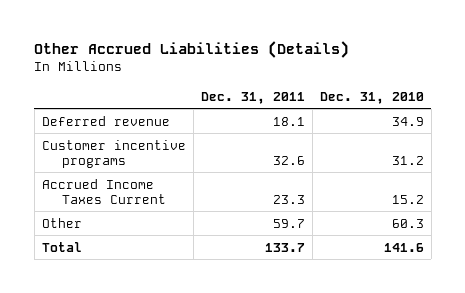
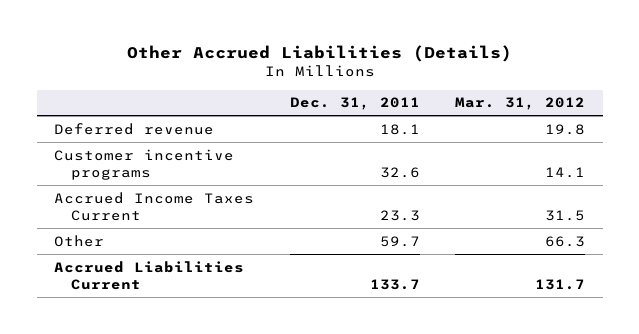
[319,91,424,104] Dec. 31, 2010 -> none
none -> [455,97,586,111] Mar. 31, 2012
[41,241,82,252] Total -> [54,260,245,290] Accrued Liabilities Current

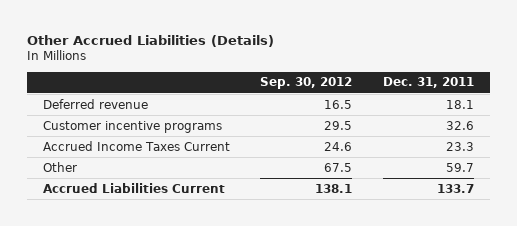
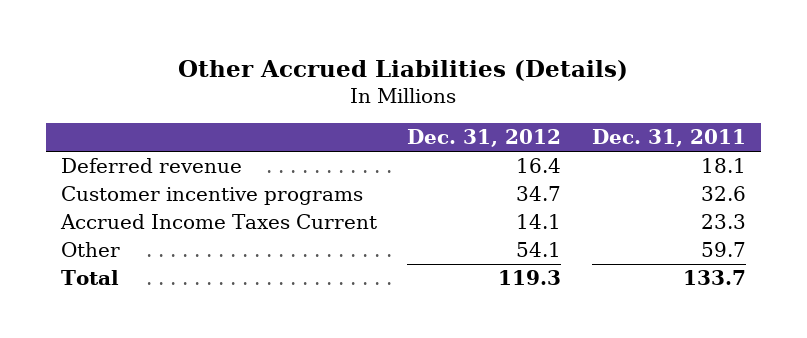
[260,77,353,90] Sep. 30, 2012 -> none
none -> [407,129,562,148] Dec. 31, 2012
[42,182,225,193] Accrued Liabilities Current -> [61,270,120,286] Total

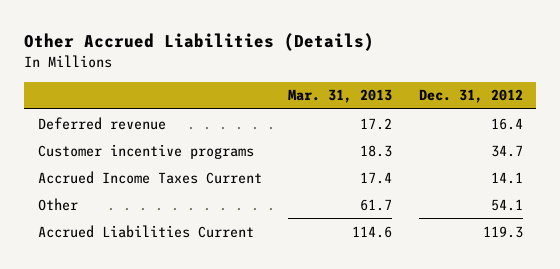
[591,129,746,148] Dec. 31, 2011 -> none
none -> [288,89,393,104] Mar. 31, 2013
[61,270,120,286] Total -> [37,224,254,238] Accrued Liabilities Current

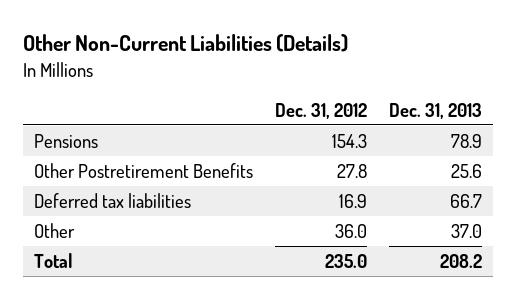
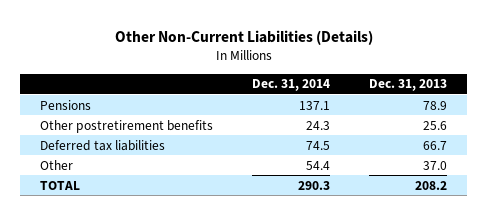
[274,102,367,119] Dec. 31, 2012 -> none
none -> [252,79,331,92] Dec. 31, 2014
[33,162,253,178] Other Postretirement Benefits -> [39,119,213,133] Other postretirement benefits
[33,252,73,268] Total -> [39,180,80,190] TOTAL

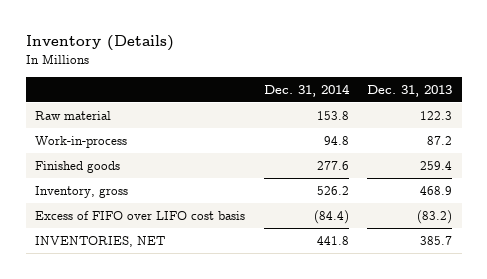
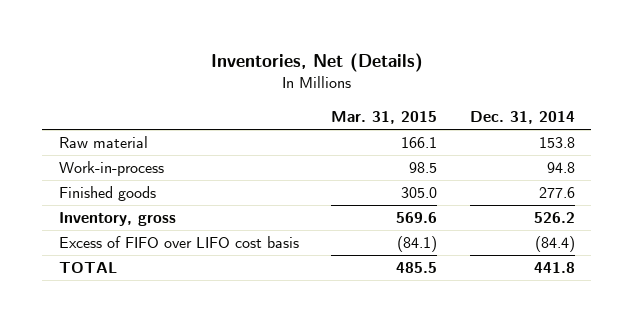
[25,34,174,51] Inventory (Details) -> [210,52,423,72] Inventories, Net (Details)
[367,84,453,97] Dec. 31, 2013 -> none
none -> [331,111,438,125] Mar. 31, 2015
[34,236,165,248] INVENTORIES, NET -> [58,262,117,274] TOTAL

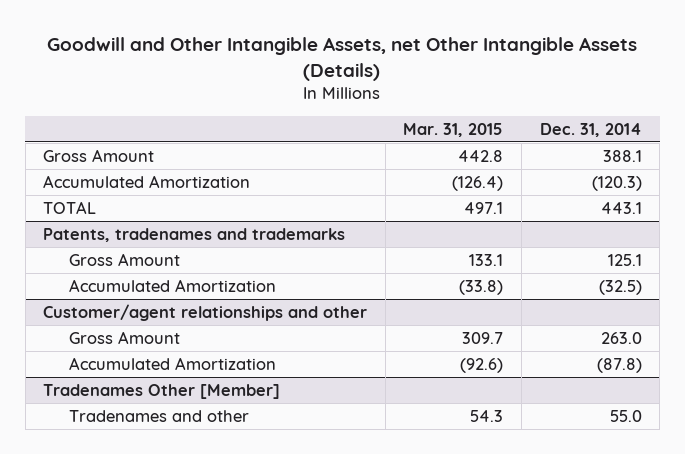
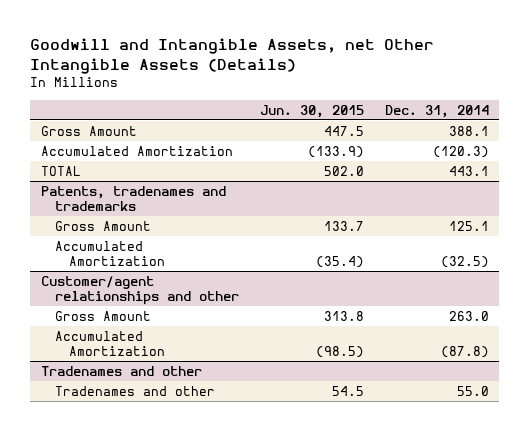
[47,36,638,81] Goodwill and Other Intangible Assets, net Other Intangible Assets (Details) -> [30,38,435,75] Goodwill and Intangible Assets, net Other Intangible Assets (Details)
[403,122,504,137] Mar. 31, 2015 -> none
none -> [259,104,364,118] Jun. 30, 2015
[43,383,281,399] Tradenames Other [Member] -> [40,365,202,376] Tradenames and other

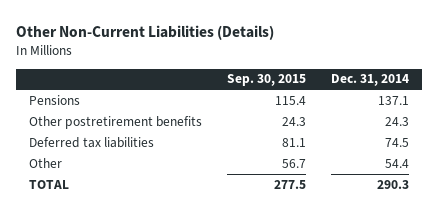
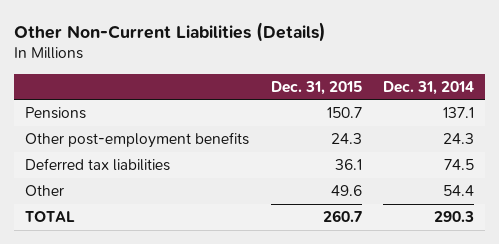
[226,74,306,87] Sep. 30, 2015 -> none
none -> [270,80,362,95] Dec. 31, 2015
[28,115,202,129] Other postretirement benefits -> [24,132,249,149] Other post-employment benefits

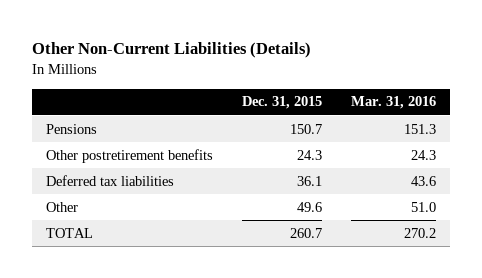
[383,80,475,95] Dec. 31, 2014 -> none
none -> [351,96,437,110] Mar. 31, 2016
[24,132,249,149] Other post-employment benefits -> [46,148,214,163] Other postretirement benefits

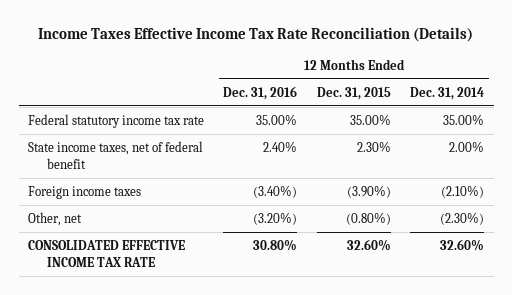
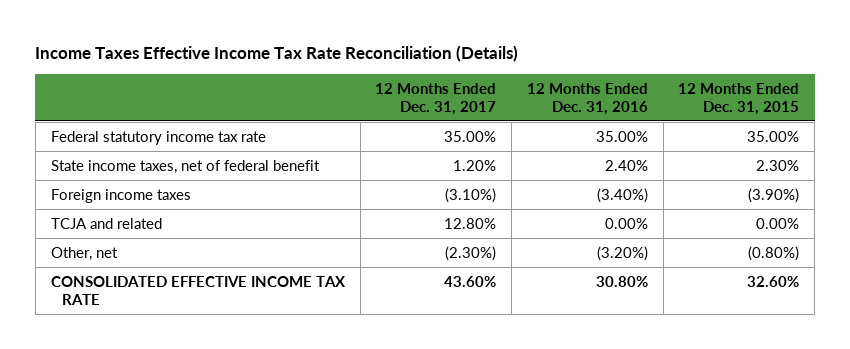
[409,86,484,100] Dec. 31, 2014 -> none
none -> [375,82,497,115] 12 Months Ended Dec. 31, 2017
none -> [50,217,162,229] TCJA and related

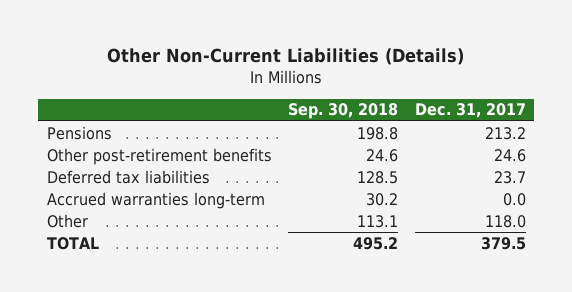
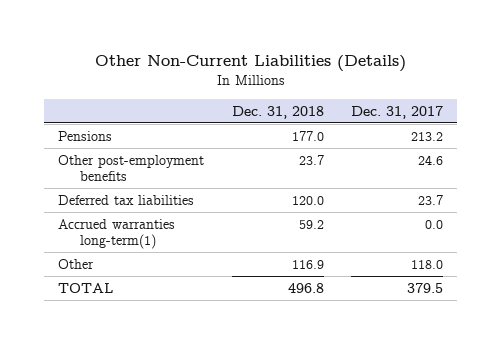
[288,103,399,120] Sep. 30, 2018 -> none
none -> [231,105,324,119] Dec. 31, 2018
[46,147,272,165] Other post-retirement benefits -> [58,154,205,182] Other post-employment benefits
[46,191,265,209] Accrued warranties long-term -> [58,218,176,250] Accrued warranties long-term(1)

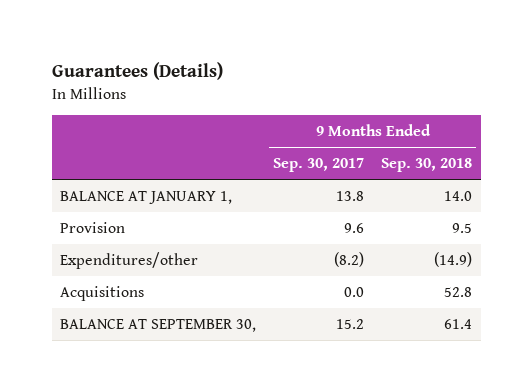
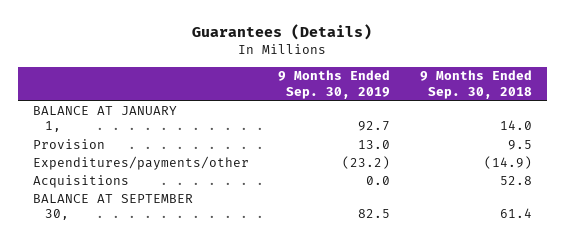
[273,158,365,173] Sep. 30, 2017 -> none
none -> [278,70,391,99] 9 Months Ended Sep. 30, 2019
[60,252,199,270] Expenditures/other -> [32,155,249,170] Expenditures/payments/other

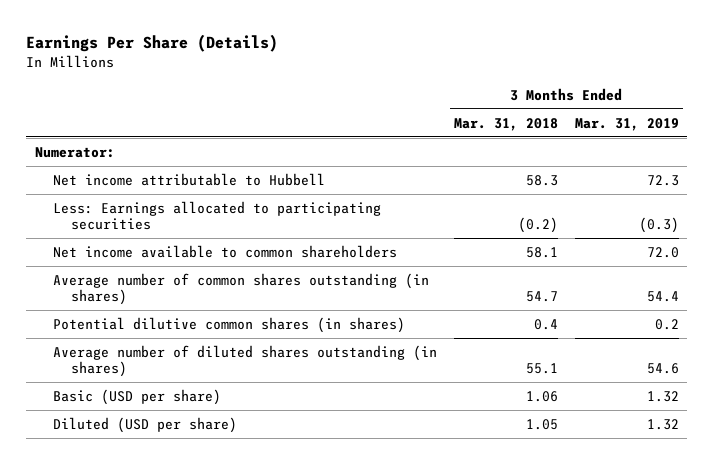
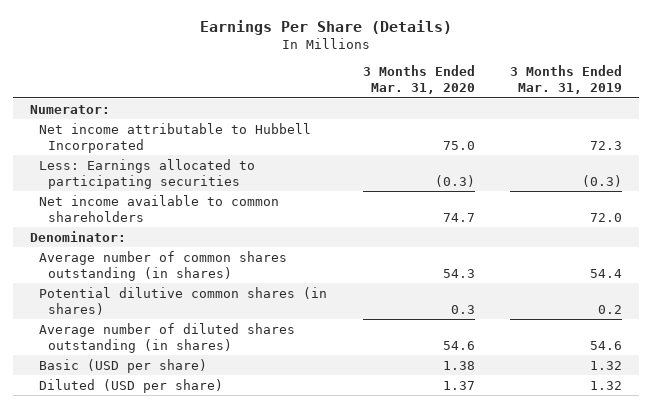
[453,117,558,131] Mar. 31, 2018 -> none
none -> [362,65,475,95] 3 Months Ended Mar. 31, 2020
[53,172,326,186] Net income attributable to Hubbell -> [39,122,312,153] Net income attributable to Hubbell Incorporated
none -> [30,230,127,242] Denominator:

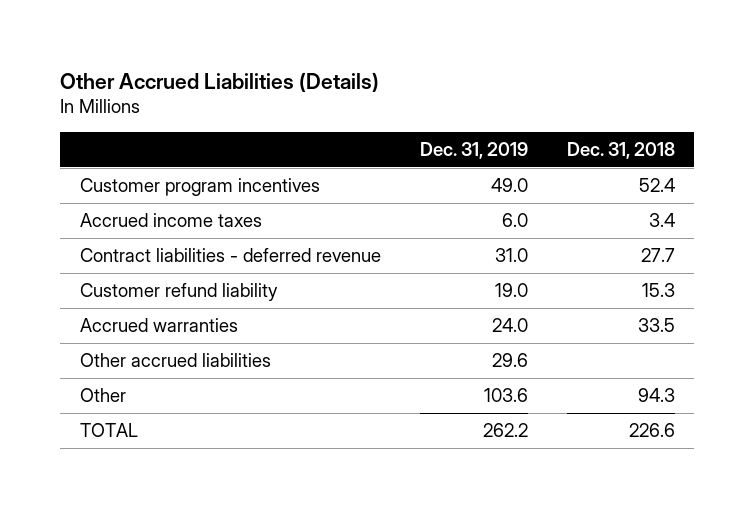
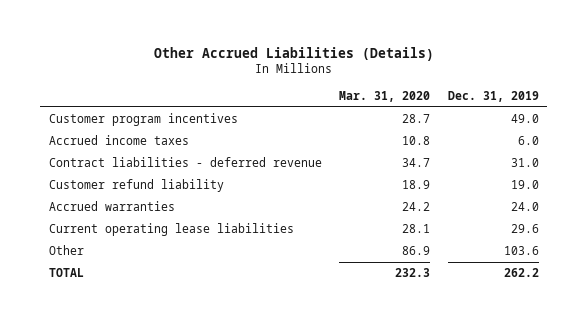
[566,141,675,159] Dec. 31, 2018 -> none
none -> [339,90,431,102] Mar. 31, 2020
[79,353,271,368] Other accrued liabilities -> [48,222,294,236] Current operating lease liabilities

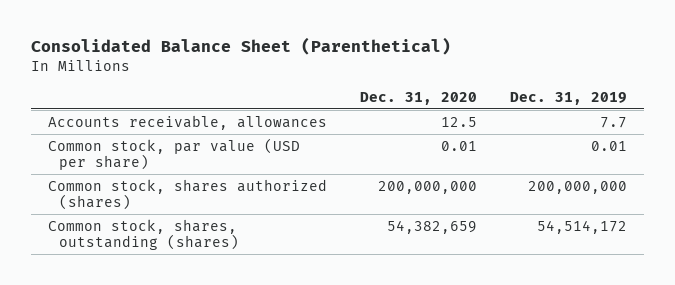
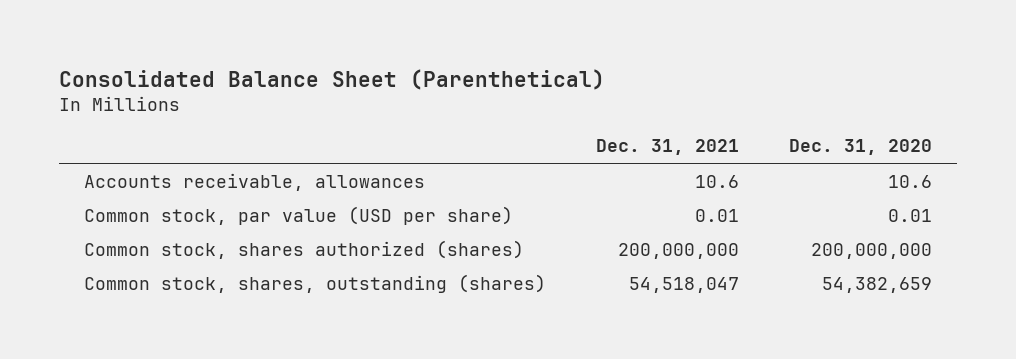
[510,91,628,105] Dec. 31, 2019 -> none
none -> [596,139,740,156] Dec. 31, 2021
[440,116,477,127] 12.5 -> [888,174,933,188] 10.6

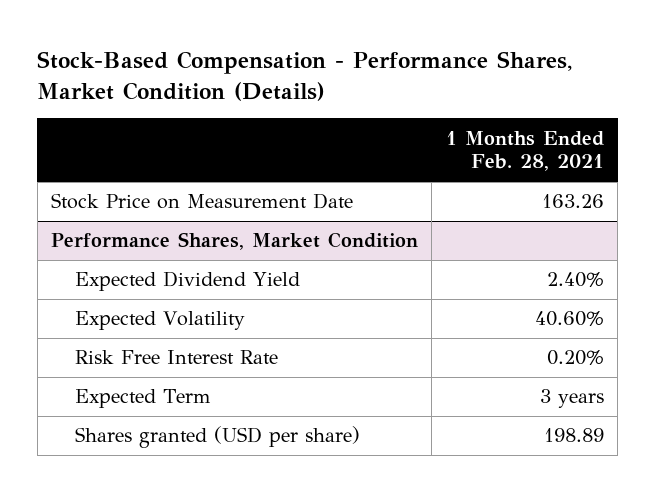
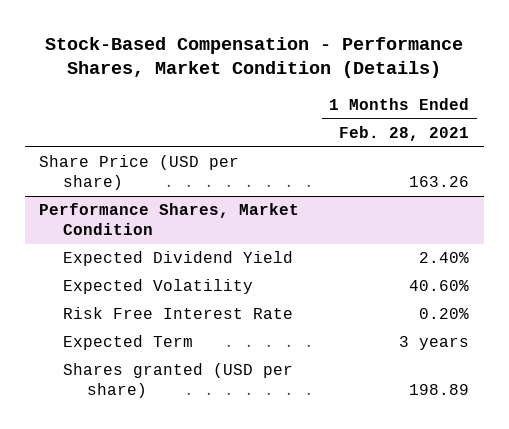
[50,193,353,210] Stock Price on Measurement Date -> [39,155,240,191] Share Price (USD per share)

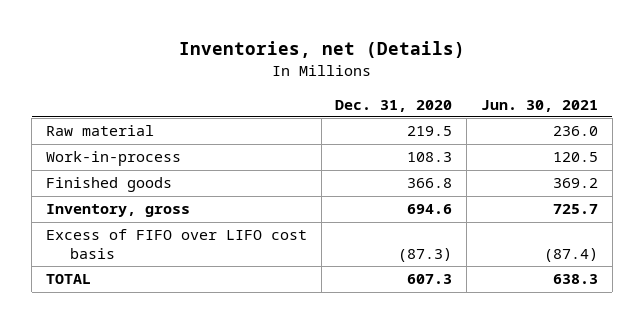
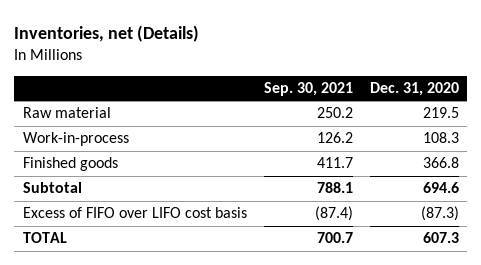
[480,99,598,112] Jun. 30, 2021 -> none
none -> [263,82,353,97] Sep. 30, 2021
[46,204,191,218] Inventory, gross -> [22,182,82,194] Subtotal

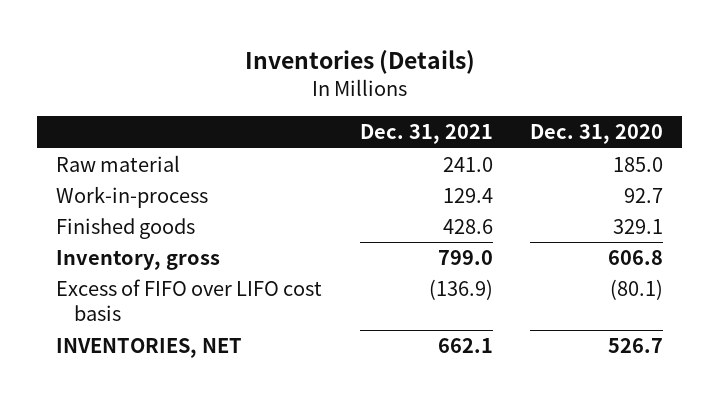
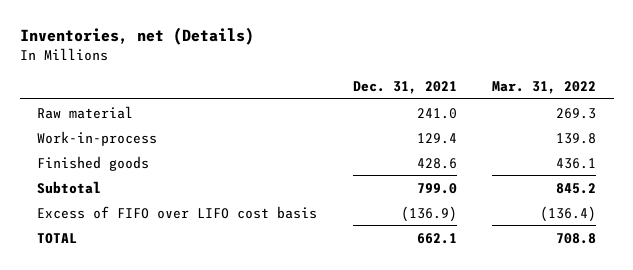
[244,49,475,74] Inventories (Details) -> [19,27,254,46] Inventories, net (Details)
[530,124,664,145] Dec. 31, 2020 -> none
none -> [492,81,597,95] Mar. 31, 2022
[56,250,221,271] Inventory, gross -> [37,180,102,194] Subtotal
[56,338,243,359] INVENTORIES, NET -> [37,232,78,244] TOTAL

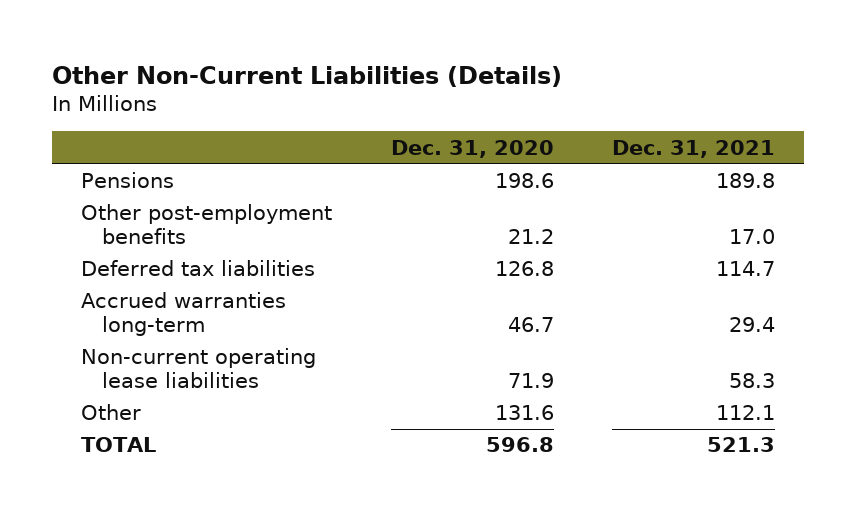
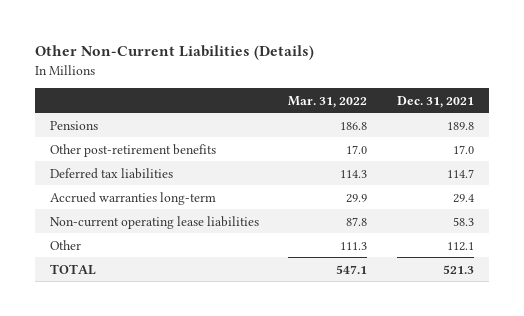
[390,139,554,158] Dec. 31, 2020 -> none
none -> [288,95,368,108] Mar. 31, 2022
[81,204,333,245] Other post-employment benefits -> [49,143,216,157] Other post-retirement benefits

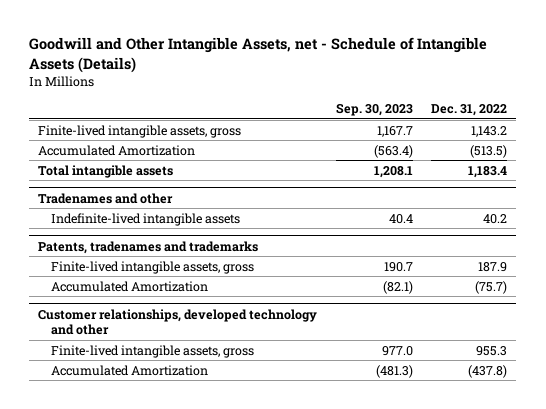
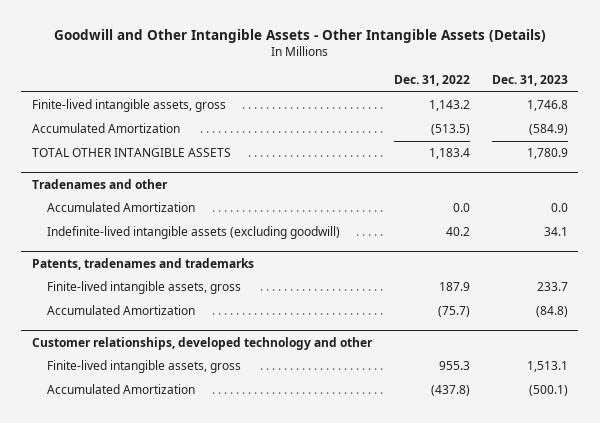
[29,36,488,73] Goodwill and Other Intangible Assets, net - Schedule of Intangible Assets (Details) -> [53,28,546,43] Goodwill and Other Intangible Assets - Other Intangible Assets (Details)
[335,103,413,117] Sep. 30, 2023 -> none
none -> [491,75,568,87] Dec. 31, 2023
[38,164,174,178] Total intangible assets -> [32,148,232,158] TOTAL OTHER INTANGIBLE ASSETS
none -> [47,202,196,213] Accumulated Amortization
[51,212,241,226] Indefinite-lived intangible assets -> [47,226,341,240] Indefinite-lived intangible assets (excluding goodwill)

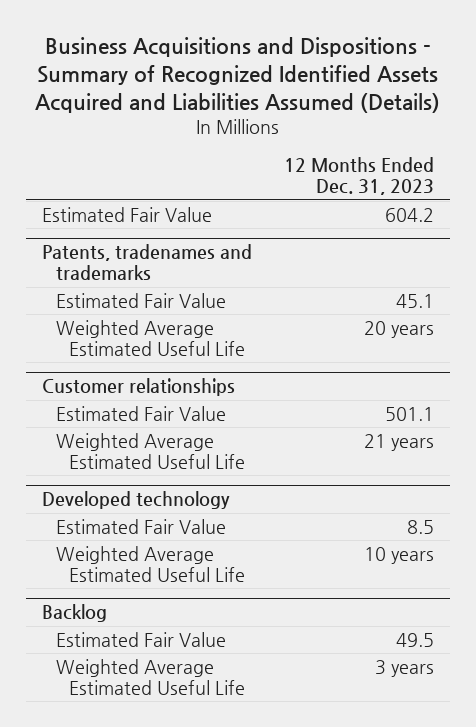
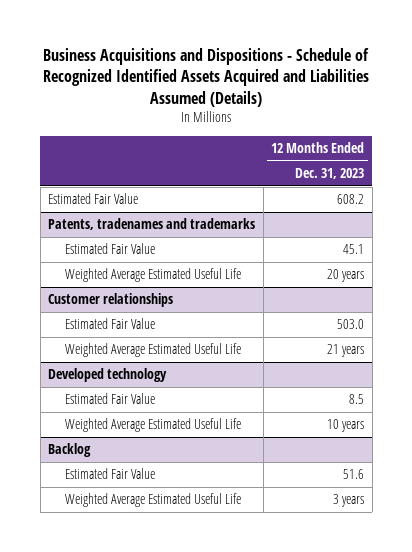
[35,37,441,114] Business Acquisitions and Dispositions - Summary of Recognized Identified Assets Acquired and Liabilities Assumed (Details) -> [43,48,370,107] Business Acquisitions and Dispositions - Schedule of Recognized Identified Assets Acquired and Liabilities Assumed (Details)
[385,208,435,223] 604.2 -> [337,194,365,205] 608.2
[385,407,435,422] 501.1 -> [337,319,365,330] 503.0
[396,633,435,648] 49.5 -> [343,469,365,480] 51.6

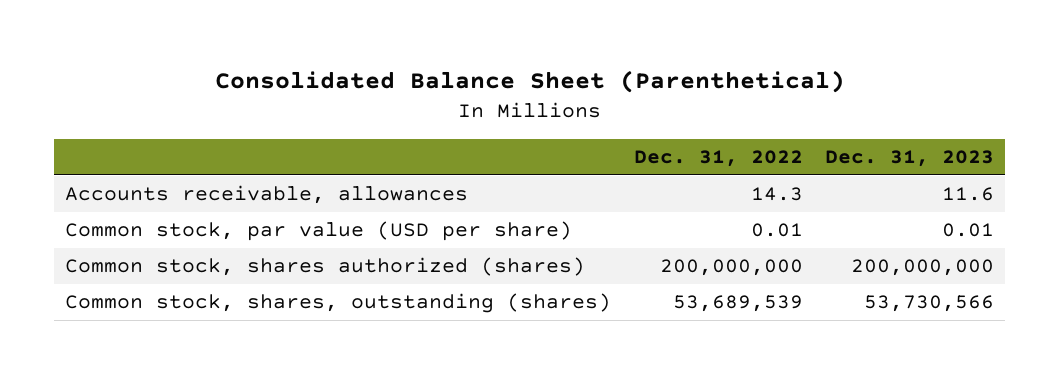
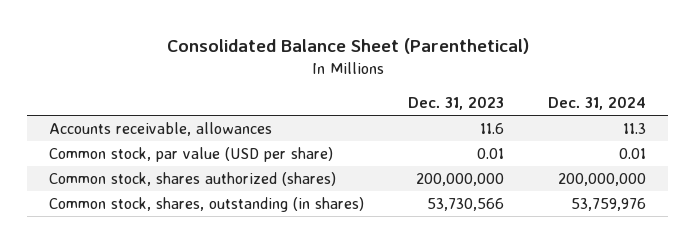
[633,150,803,168] Dec. 31, 2022 -> none
none -> [548,96,647,111] Dec. 31, 2024
[65,293,612,314] Common stock, shares, outstanding (shares) -> [49,197,365,213] Common stock, shares, outstanding (in shares)

